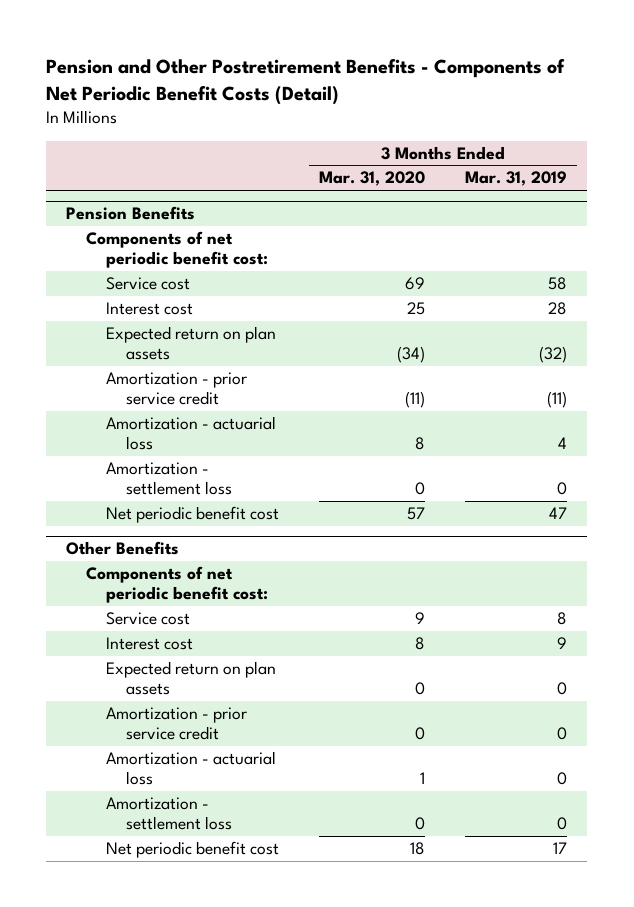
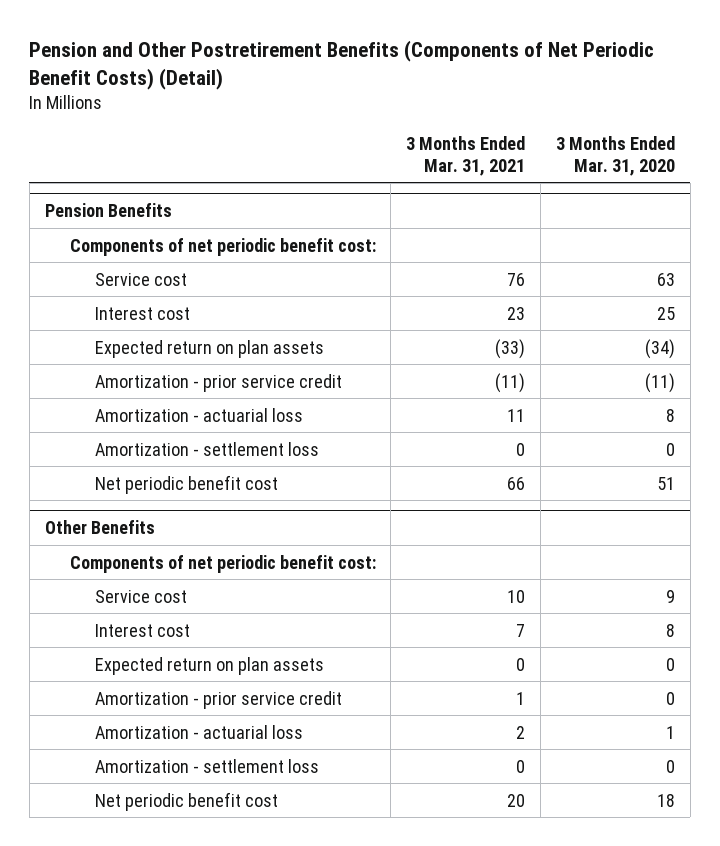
[46,59,566,106] Pension and Other Postretirement Benefits - Components of Net Periodic Benefit Costs (Detail) -> [29,39,655,90] Pension and Other Postretirement Benefits (Components of Net Periodic Benefit Costs) (Detail)
[465,171,568,187] Mar. 31, 2019 -> none
none -> [406,136,526,176] 3 Months Ended Mar. 31, 2021
[405,277,426,291] 69 -> [657,272,676,286] 63
[407,507,426,521] 57 -> [657,476,676,490] 51

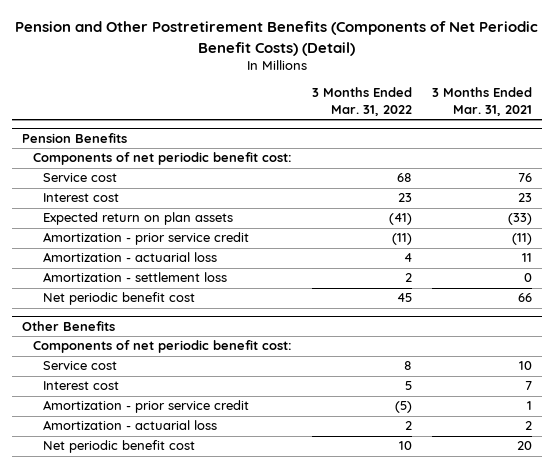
[556,136,676,176] 3 Months Ended Mar. 31, 2020 -> none
none -> [311,87,412,116] 3 Months Ended Mar. 31, 2022
[94,656,324,675] Expected return on plan assets -> none
[94,758,319,773] Amortization - settlement loss -> none

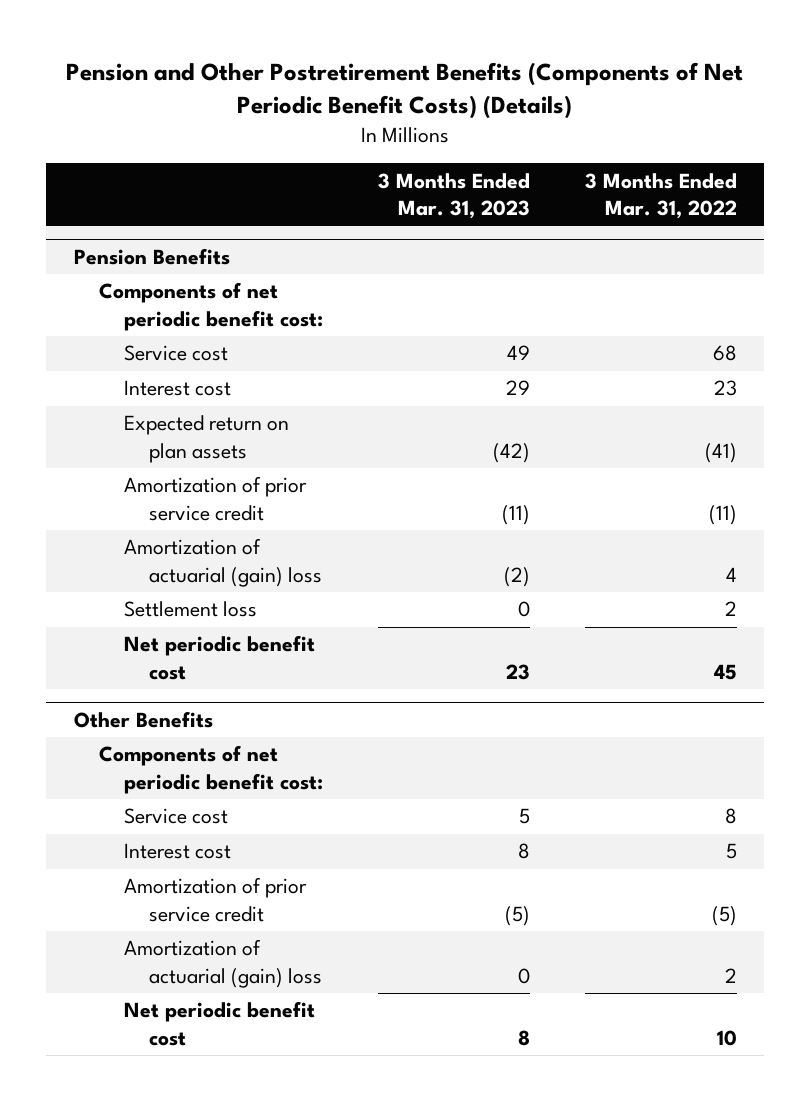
[14,21,538,56] Pension and Other Postretirement Benefits (Components of Net Periodic Benefit Costs) (Detail) -> [66,61,744,119] Pension and Other Postretirement Benefits (Components of Net Periodic Benefit Costs) (Details)
[431,87,532,116] 3 Months Ended Mar. 31, 2021 -> none
none -> [377,172,530,219] 3 Months Ended Mar. 31, 2023
[42,232,249,246] Amortization - prior service credit -> [123,476,307,521] Amortization of prior service credit
[42,252,217,263] Amortization - actuarial loss -> [123,538,322,587] Amortization of actuarial (gain) loss
[42,272,227,283] Amortization - settlement loss -> [123,601,257,618] Settlement loss
[42,400,249,414] Amortization - prior service credit -> [123,877,307,922] Amortization of prior service credit
[42,420,217,431] Amortization - actuarial loss -> [123,939,322,988] Amortization of actuarial (gain) loss

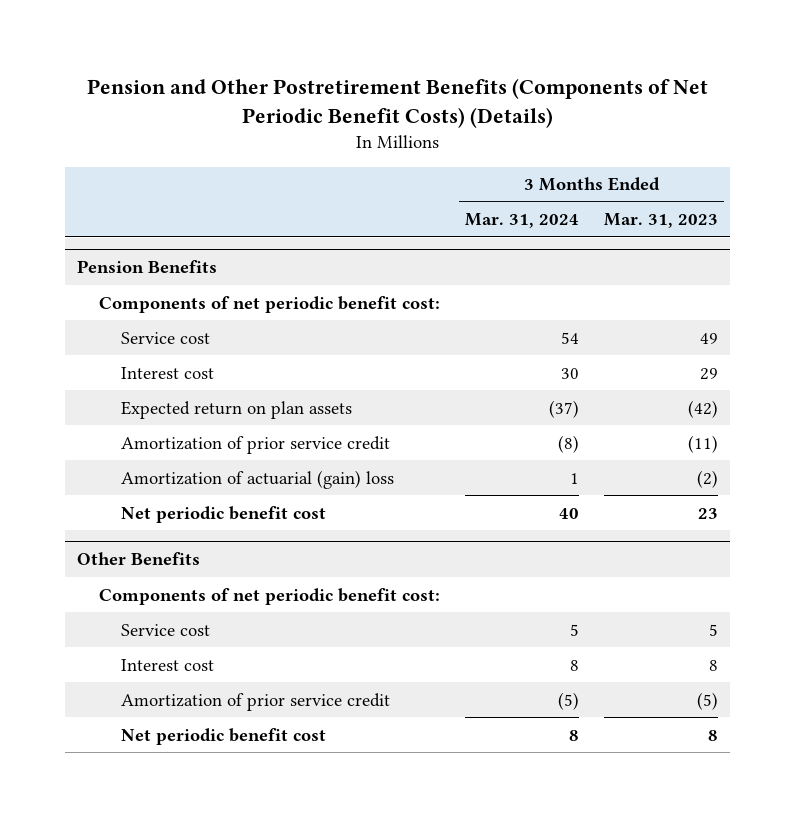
[584,172,737,219] 3 Months Ended Mar. 31, 2022 -> none
none -> [465,213,580,229] Mar. 31, 2024
[123,601,257,618] Settlement loss -> none
[123,939,322,988] Amortization of actuarial (gain) loss -> none

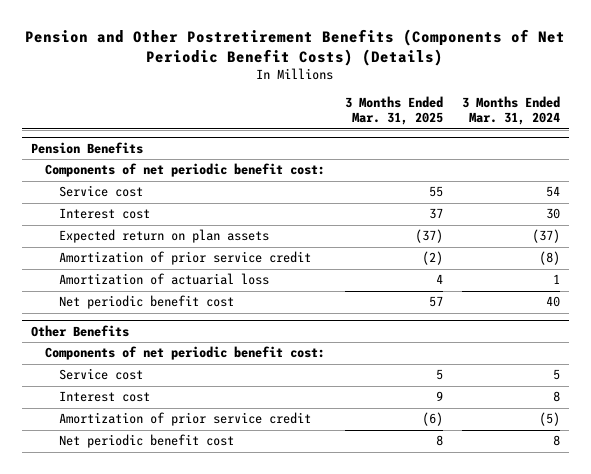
[604,213,719,229] Mar. 31, 2023 -> none
none -> [344,96,443,126] 3 Months Ended Mar. 31, 2025
[121,469,395,489] Amortization of actuarial (gain) loss -> [59,273,270,286] Amortization of actuarial loss

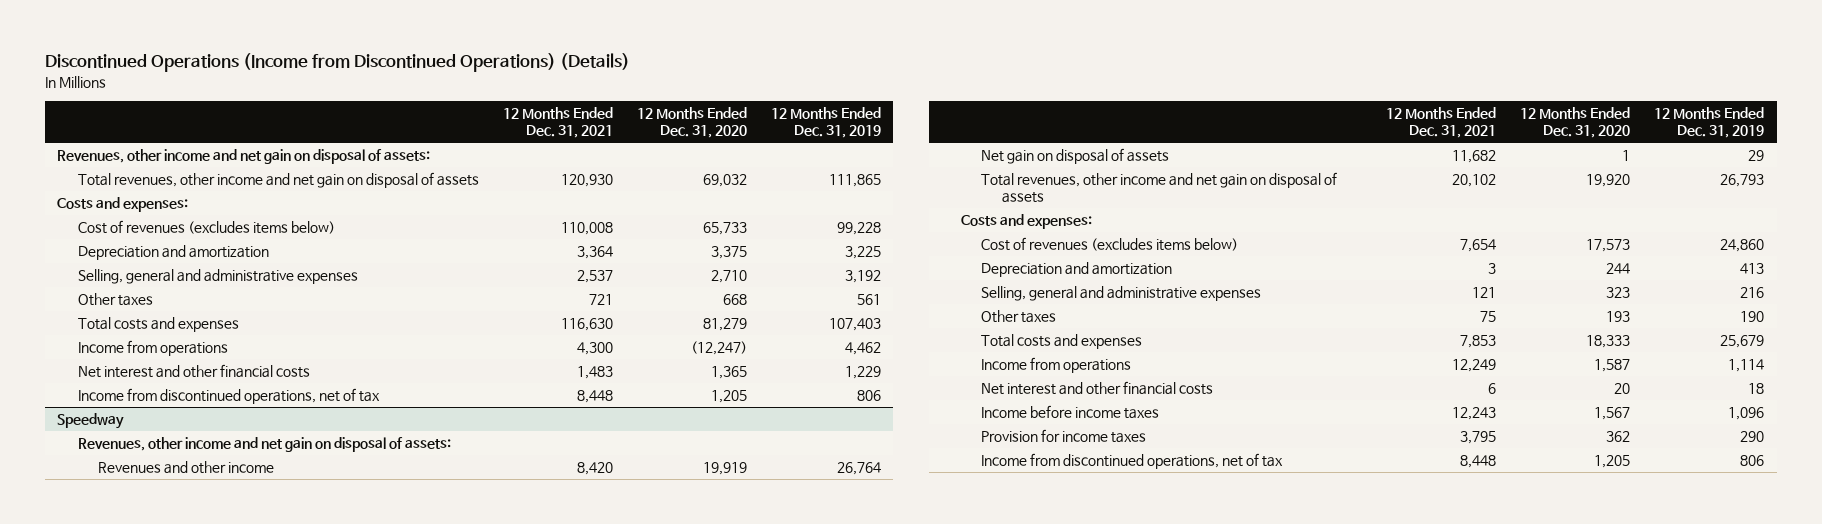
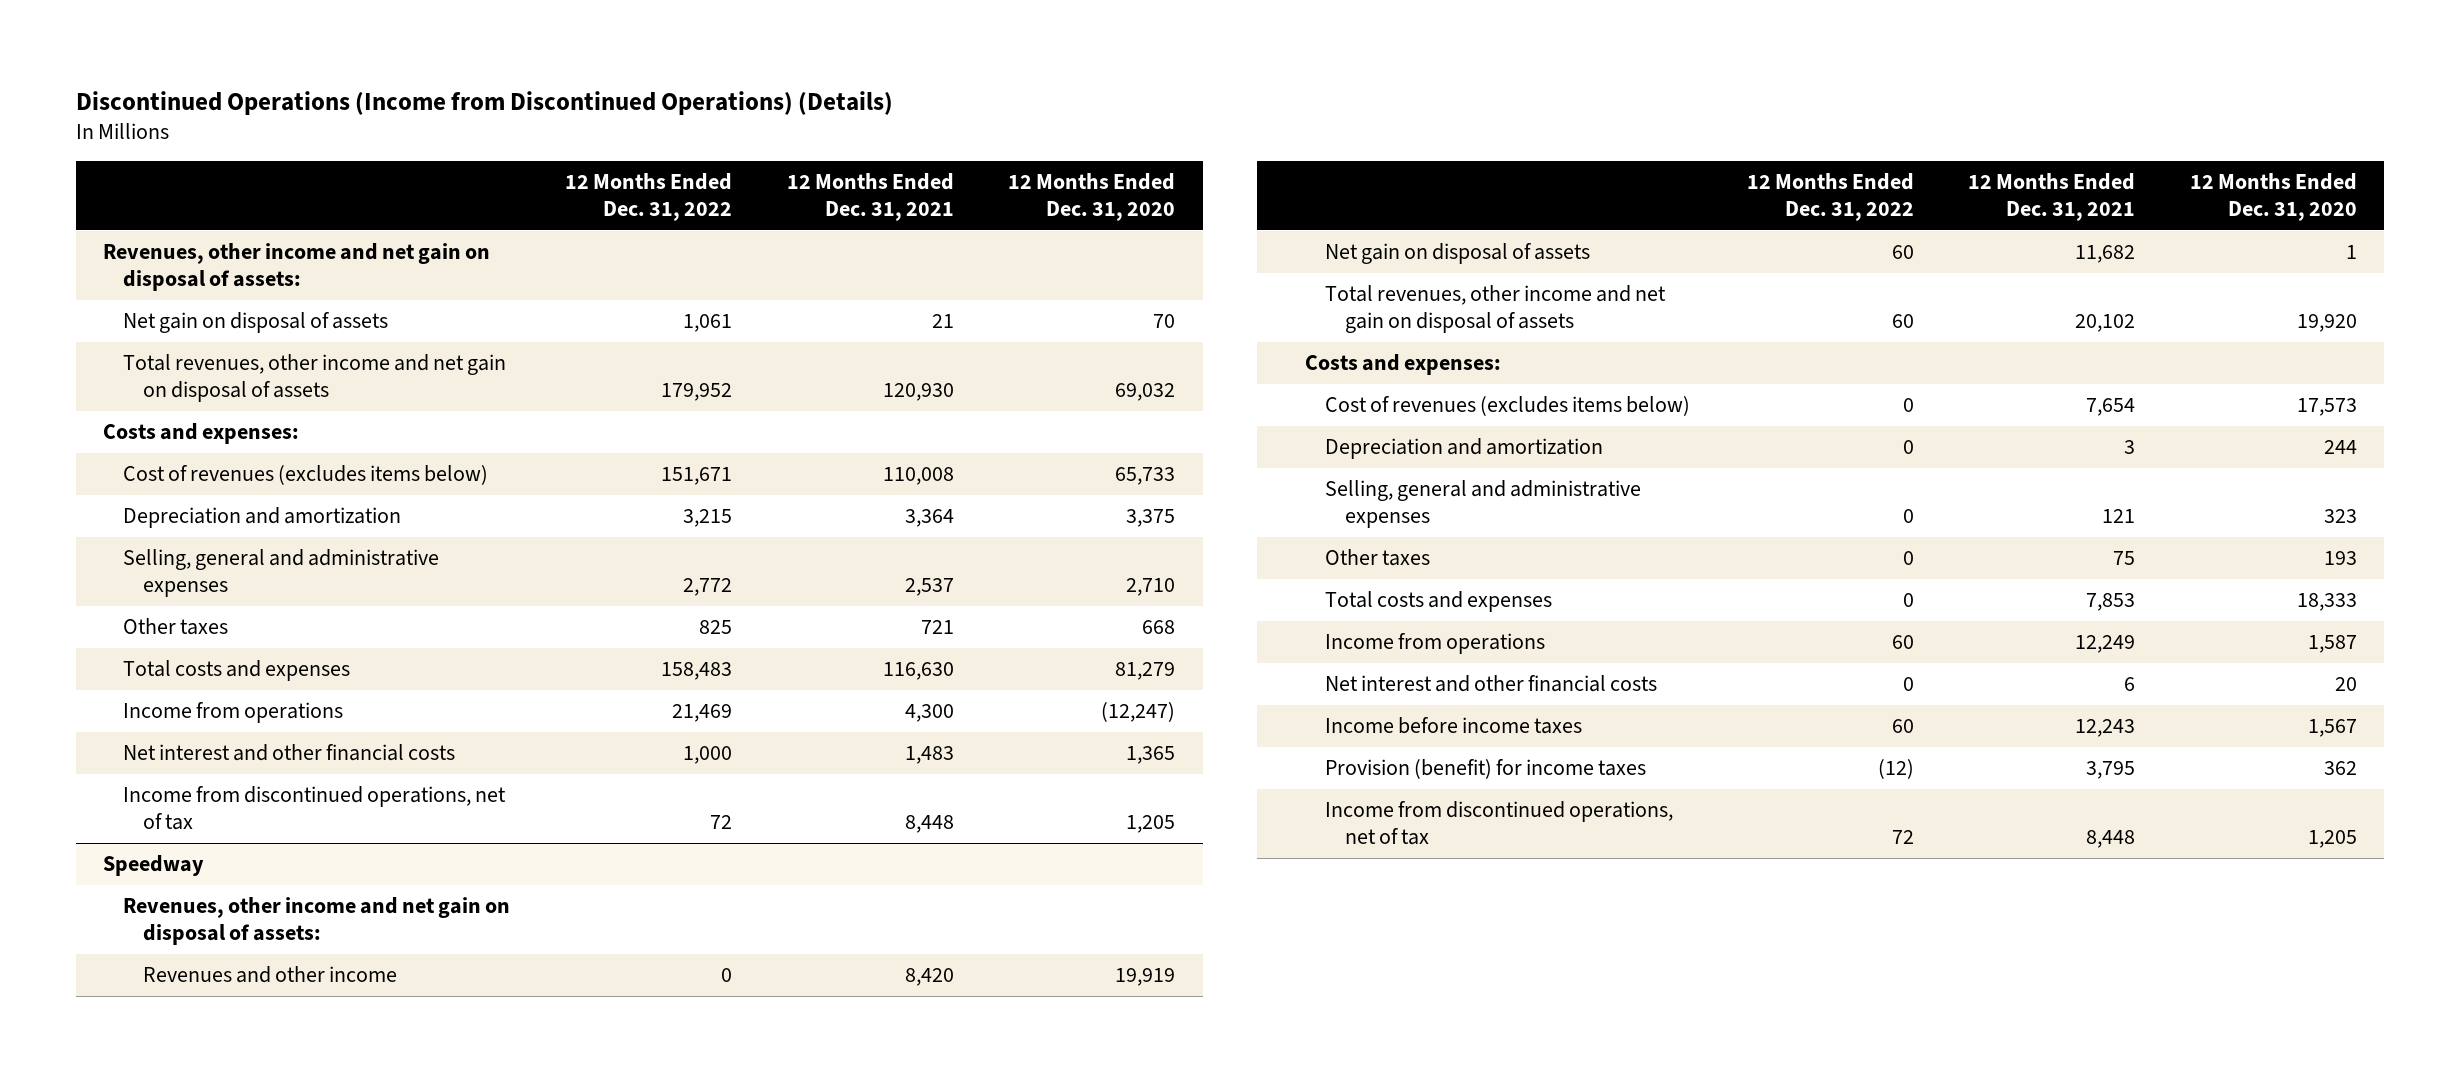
[771,106,882,139] 12 Months Ended Dec. 31, 2019 -> none
none -> [564,173,732,222] 12 Months Ended Dec. 31, 2022
none -> [123,312,389,334] Net gain on disposal of assets
[981,429,1147,444] Provision for income taxes -> [1324,759,1646,780] Provision (benefit) for income taxes

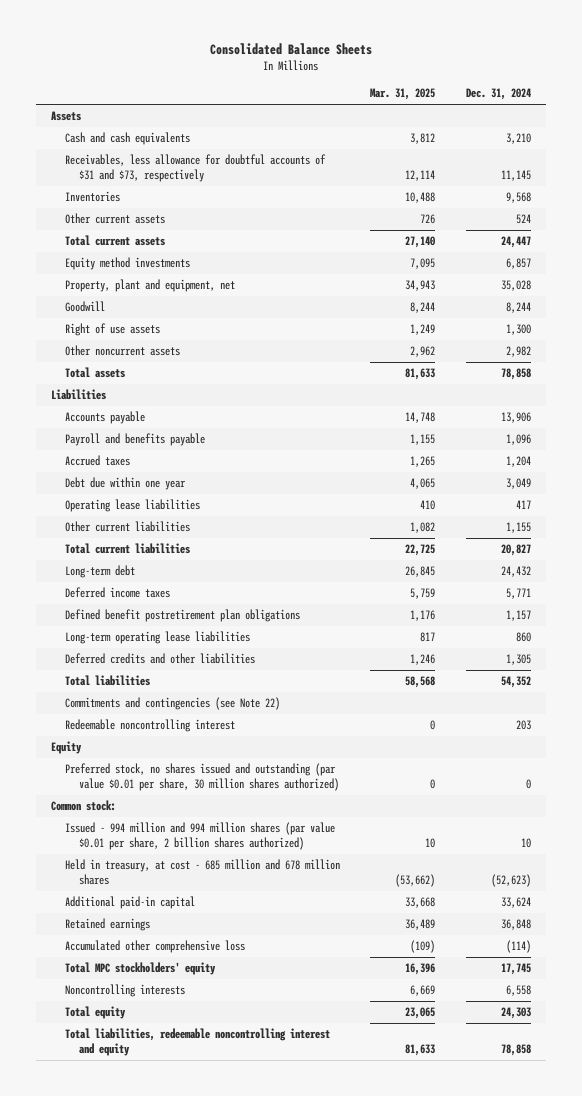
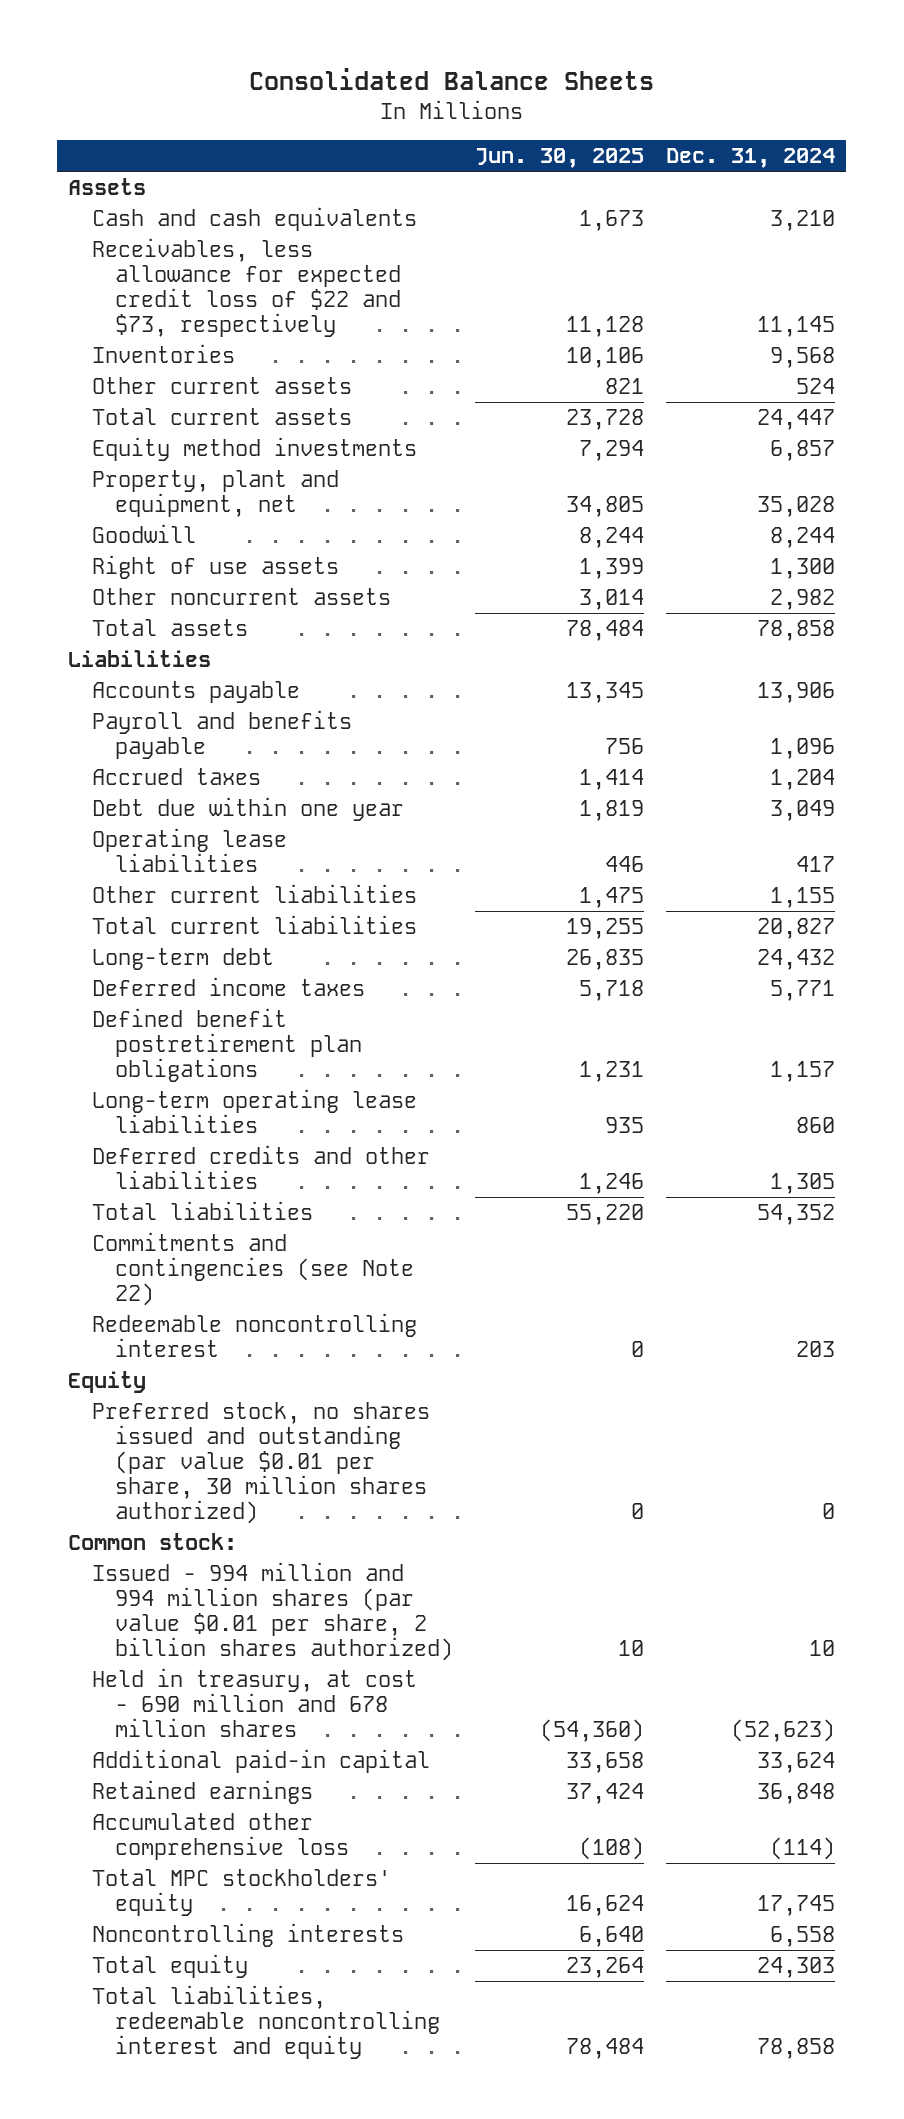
[370,88,436,101] Mar. 31, 2025 -> none
none -> [475,148,645,169] Jun. 30, 2025
[65,154,327,183] Receivables, less allowance for doubtful accounts of $31 and $73, respectively -> [91,238,401,337] Receivables, less allowance for expected credit loss of $22 and $73, respectively
[65,859,341,886] Held in treasury, at cost - 685 million and 678 million shares -> [91,1668,417,1737] Held in treasury, at cost - 690 million and 678 million shares

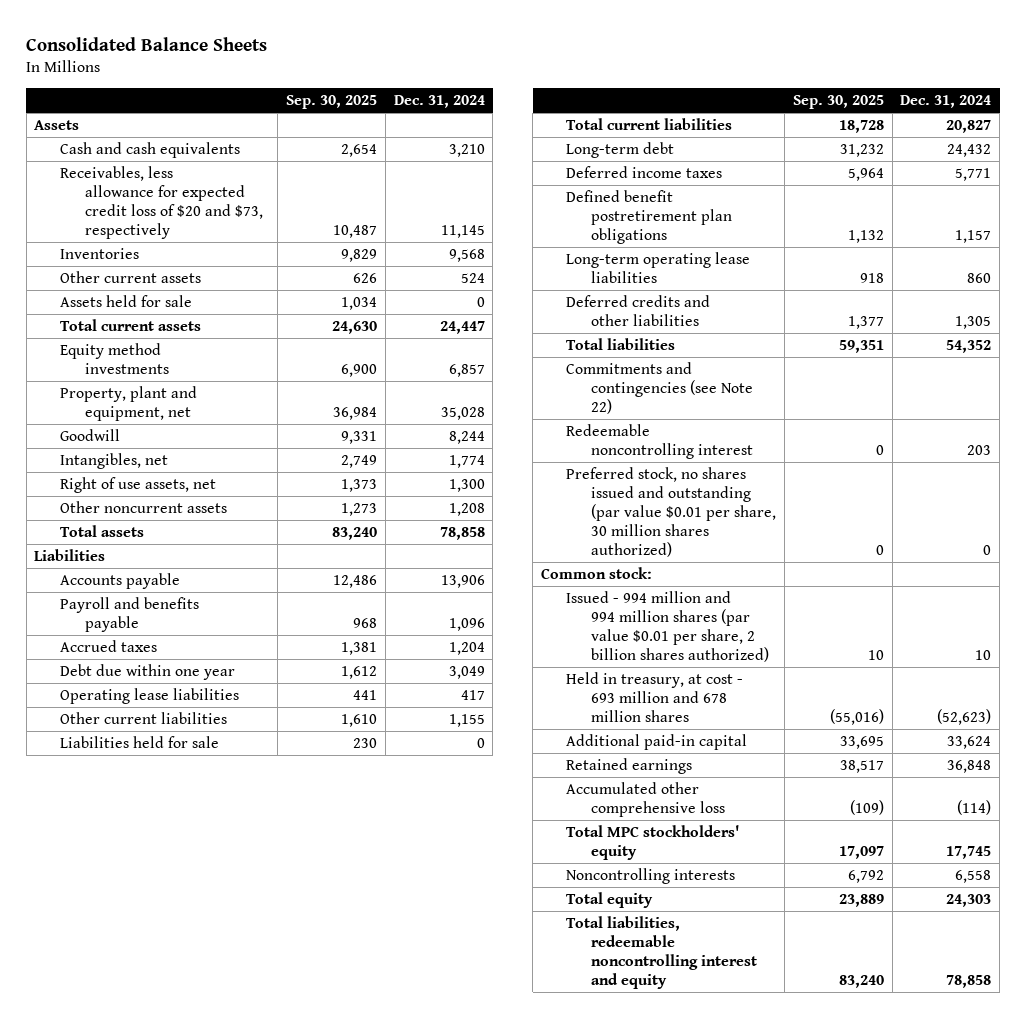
[475,148,645,169] Jun. 30, 2025 -> none
none -> [286,94,378,109] Sep. 30, 2025
[91,238,401,337] Receivables, less allowance for expected credit loss of $22 and $73, respectively -> [59,165,263,240] Receivables, less allowance for expected credit loss of $20 and $73, respectively
none -> [59,294,192,307] Assets held for sale
none -> [59,452,168,469] Intangibles, net
[91,555,339,580] Right of use assets -> [59,476,216,493] Right of use assets, net
[770,589,836,611] 2,982 -> [448,502,485,516] 1,208
none -> [59,735,219,748] Liabilities held for sale
[68,1371,147,1394] Equity -> none
[91,1668,417,1737] Held in treasury, at cost - 690 million and 678 million shares -> [566,671,744,723] Held in treasury, at cost - 693 million and 678 million shares

